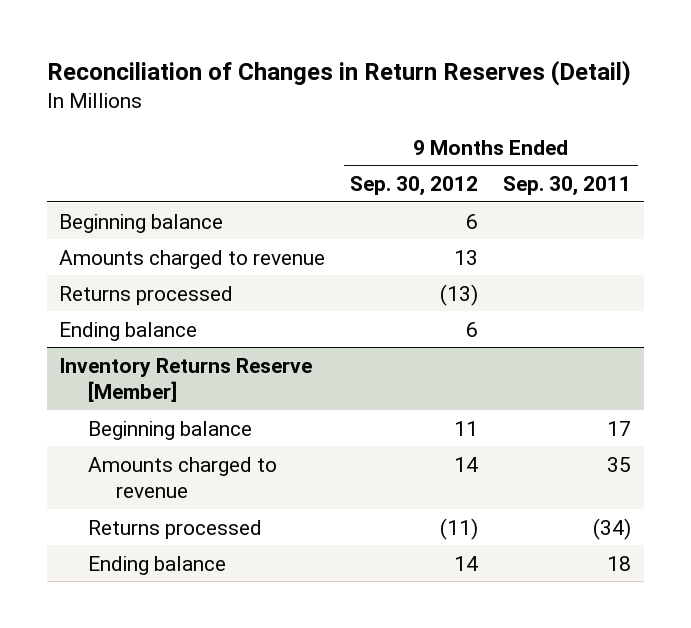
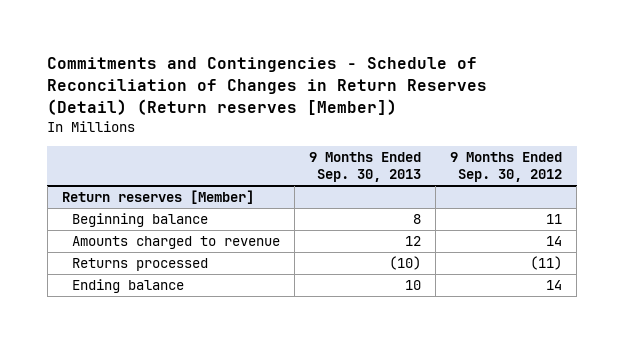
[46,59,631,86] Reconciliation of Changes in Return Reserves (Detail) -> [47,57,488,116] Commitments and Contingencies - Schedule of Reconciliation of Changes in Return Reserves (Detail) (Return reserves [Member])
[503,176,632,197] Sep. 30, 2011 -> none
none -> [309,152,422,183] 9 Months Ended Sep. 30, 2013
[59,213,224,233] Beginning balance -> none
[59,249,326,269] Amounts charged to revenue -> none
[59,285,234,305] Returns processed -> none
[59,321,198,341] Ending balance -> none
[59,357,313,402] Inventory Returns Reserve [Member] -> none
none -> [61,190,254,205] Return reserves [Member]

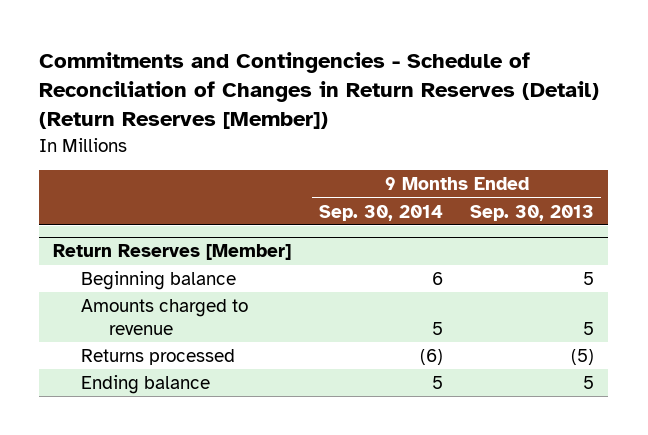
[47,57,488,116] Commitments and Contingencies - Schedule of Reconciliation of Changes in Return Reserves (Detail) (Return reserves [Member]) -> [39,52,600,130] Commitments and Contingencies - Schedule of Reconciliation of Changes in Return Reserves (Detail) (Return Reserves [Member])
[450,152,563,183] 9 Months Ended Sep. 30, 2012 -> none
none -> [318,204,443,221] Sep. 30, 2014
[61,190,254,205] Return reserves [Member] -> [53,244,292,261] Return Reserves [Member]
[413,214,422,225] 8 -> [583,272,595,286] 5
[405,236,422,247] 12 -> [583,321,595,335] 5
[389,256,422,271] (10) -> [571,349,595,366] (5)
[405,280,422,291] 10 -> [583,376,595,390] 5

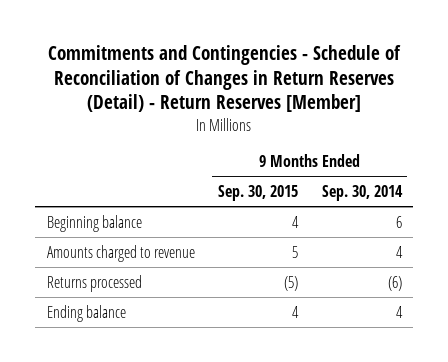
[39,52,600,130] Commitments and Contingencies - Schedule of Reconciliation of Changes in Return Reserves (Detail) (Return Reserves [Member]) -> [48,44,402,113] Commitments and Contingencies - Schedule of Reconciliation of Changes in Return Reserves (Detail) - Return Reserves [Member]
[470,204,595,221] Sep. 30, 2013 -> none
none -> [218,185,299,202] Sep. 30, 2015
[53,244,292,261] Return Reserves [Member] -> none
[431,321,443,335] 5 -> [395,245,403,258] 4
[431,376,443,390] 5 -> [395,305,403,318] 4

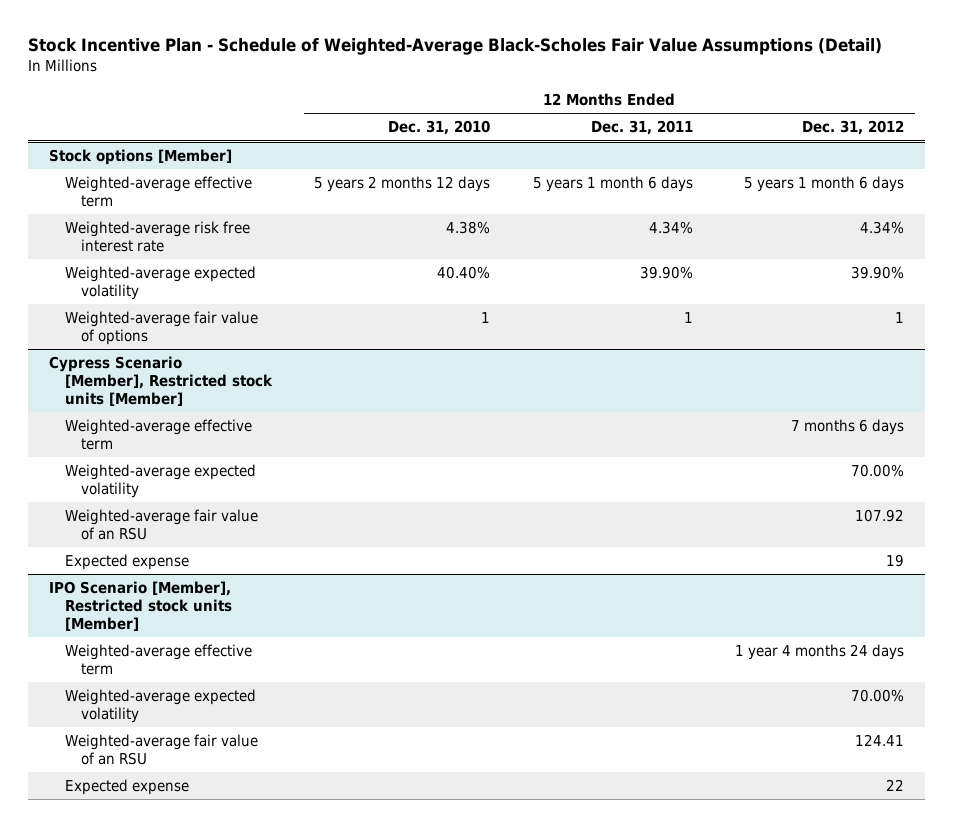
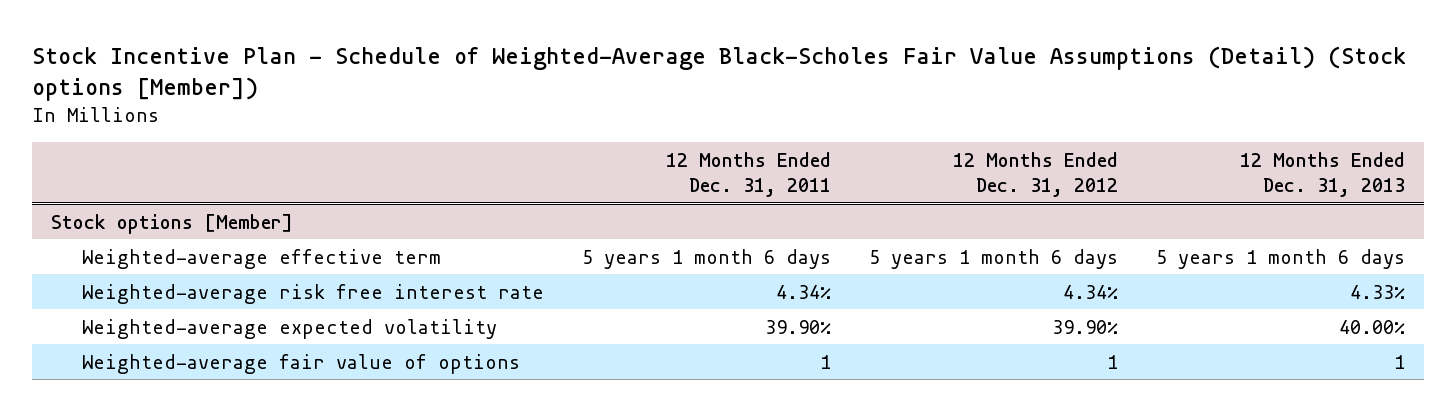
[27,37,882,55] Stock Incentive Plan - Schedule of Weighted-Average Black-Scholes Fair Value Assumptions (Detail) -> [32,45,1407,101] Stock Incentive Plan - Schedule of Weighted-Average Black-Scholes Fair Value Assumptions (Detail) (Stock options [Member])
[388,120,491,136] Dec. 31, 2010 -> none
none -> [1239,151,1405,197] 12 Months Ended Dec. 31, 2013
[49,356,273,406] Cypress Scenario [Member], Restricted stock units [Member] -> none
[64,419,252,450] Weighted-average effective term -> none
[64,464,256,498] Weighted-average expected volatility -> none
[64,509,258,540] Weighted-average fair value of an RSU -> none
[64,554,189,571] Expected expense -> none
[49,581,232,631] IPO Scenario [Member], Restricted stock units [Member] -> none
[64,644,252,675] Weighted-average effective term -> none
[64,689,256,723] Weighted-average expected volatility -> none
[64,734,258,765] Weighted-average fair value of an RSU -> none
[64,779,189,796] Expected expense -> none

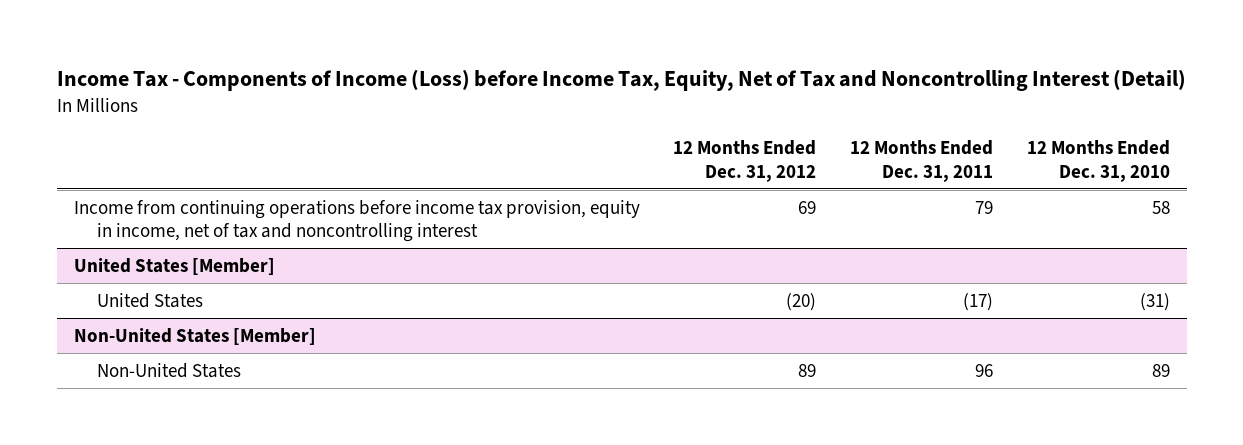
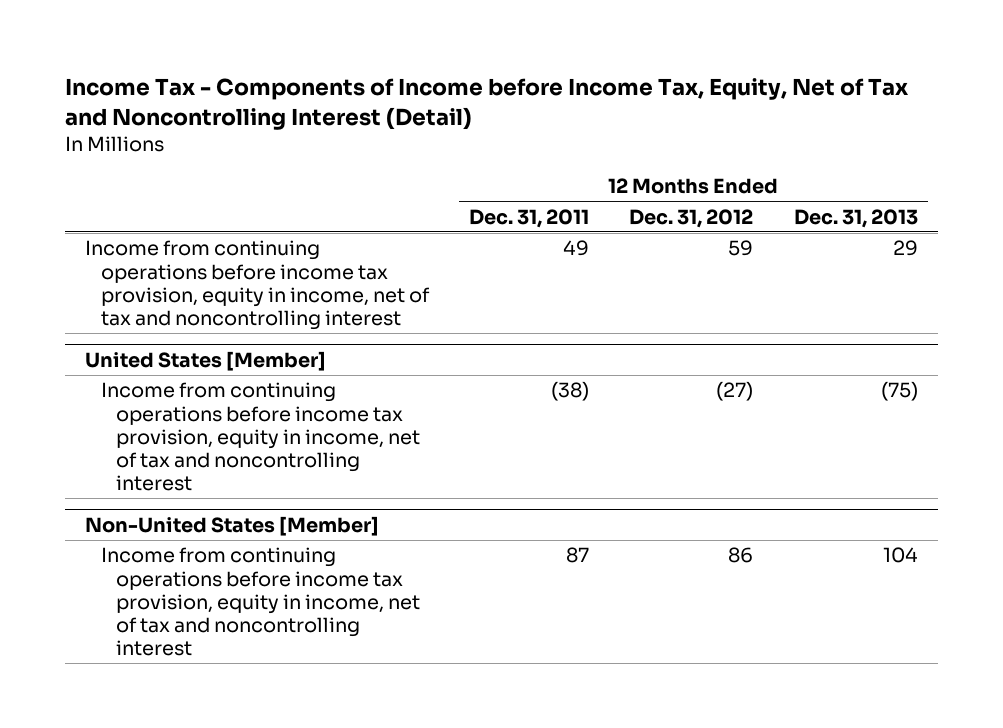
[56,69,1186,92] Income Tax - Components of Income (Loss) before Income Tax, Equity, Net of Tax and Noncontrolling Interest (Detail) -> [65,78,910,131] Income Tax - Components of Income before Income Tax, Equity, Net of Tax and Noncontrolling Interest (Detail)
[1026,140,1170,182] 12 Months Ended Dec. 31, 2010 -> none
none -> [793,208,918,228] Dec. 31, 2013
[798,200,817,214] 69 -> [728,240,754,257] 59
[975,200,994,214] 79 -> [562,240,589,257] 49
[96,292,203,308] United States -> none
none -> [100,382,420,492] Income from continuing operations before income tax provision, equity in income, net of tax and noncontrolling interest
[96,362,241,378] Non-United States -> none
none -> [100,547,420,657] Income from continuing operations before income tax provision, equity in income, net of tax and noncontrolling interest

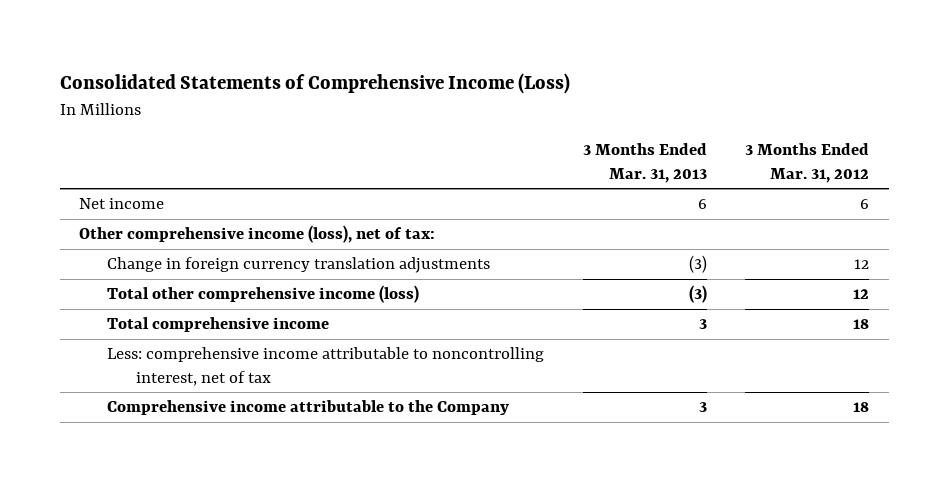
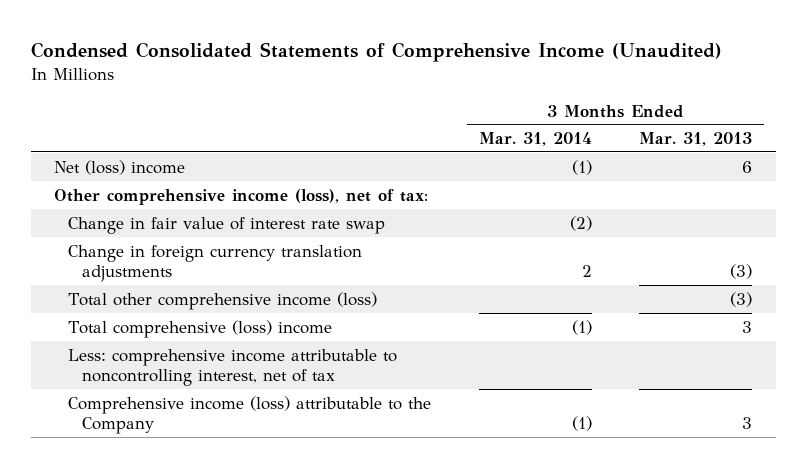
[59,73,570,95] Consolidated Statements of Comprehensive Income (Loss) -> [30,42,722,63] Condensed Consolidated Statements of Comprehensive Income (Unaudited)
[745,143,870,183] 3 Months Ended Mar. 31, 2012 -> none
none -> [478,132,592,147] Mar. 31, 2014
[78,198,164,210] Net income -> [54,159,186,175] Net (loss) income
none -> [68,216,386,234] Change in fair value of interest rate swap
[107,317,330,333] Total comprehensive income -> [68,319,333,338] Total comprehensive (loss) income
[107,400,510,416] Comprehensive income attributable to the Company -> [68,395,432,434] Comprehensive income (loss) attributable to the Company

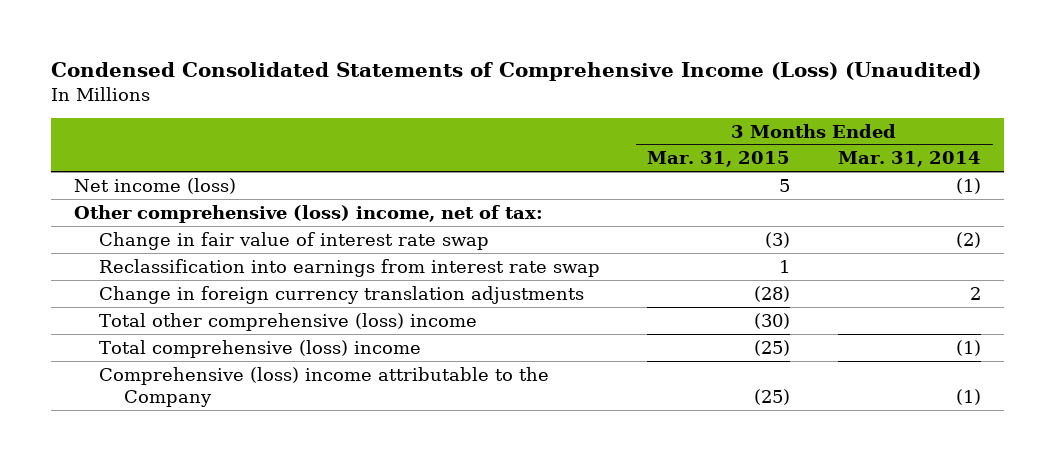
[30,42,722,63] Condensed Consolidated Statements of Comprehensive Income (Unaudited) -> [50,62,981,82] Condensed Consolidated Statements of Comprehensive Income (Loss) (Unaudited)
[639,132,753,147] Mar. 31, 2013 -> none
none -> [647,151,791,168] Mar. 31, 2015
[54,159,186,175] Net (loss) income -> [74,177,237,194] Net income (loss)
[54,188,429,205] Other comprehensive income (loss), net of tax: -> [74,204,544,223] Other comprehensive (loss) income, net of tax:
none -> [99,258,601,277] Reclassification into earnings from interest rate swap
[68,291,378,310] Total other comprehensive income (loss) -> [99,312,478,331] Total other comprehensive (loss) income
[68,348,398,386] Less: comprehensive income attributable to noncontrolling interest, net of tax -> none
[68,395,432,434] Comprehensive income (loss) attributable to the Company -> [99,366,550,408] Comprehensive (loss) income attributable to the Company

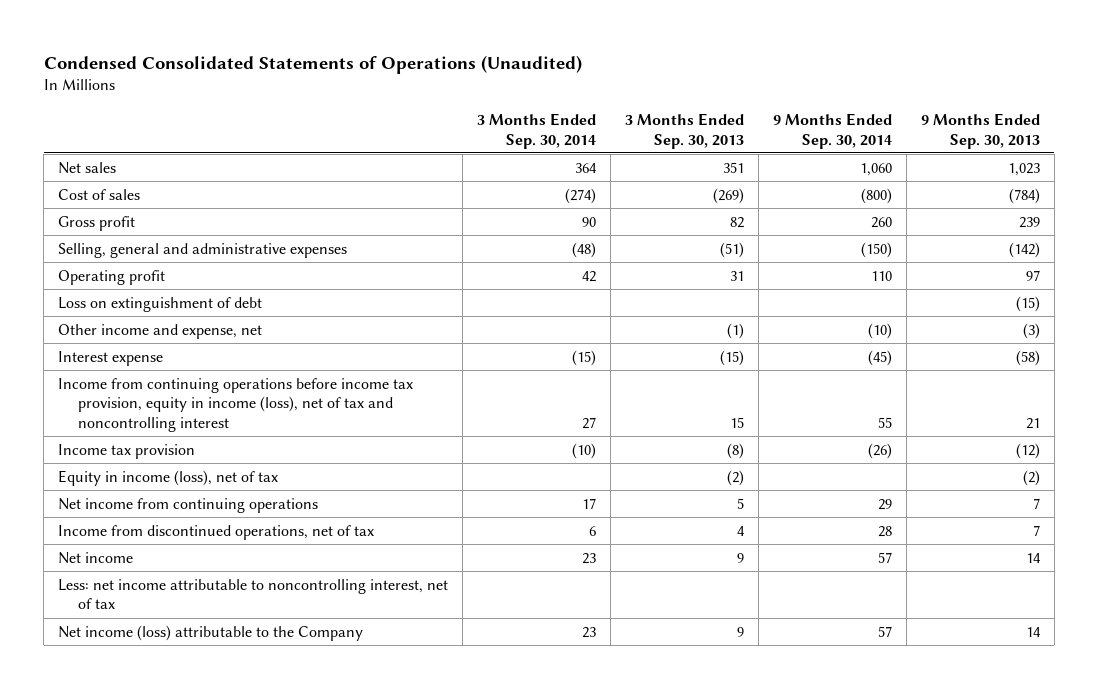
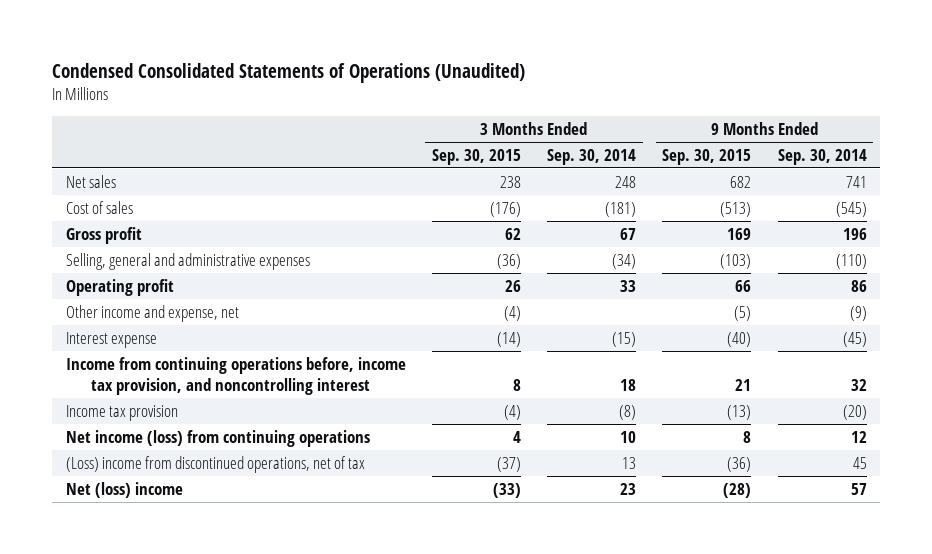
[624,113,744,149] 3 Months Ended Sep. 30, 2013 -> none
[920,113,1040,149] 9 Months Ended Sep. 30, 2013 -> none
none -> [431,148,521,165] Sep. 30, 2015
none -> [662,148,752,165] Sep. 30, 2015
[58,296,263,312] Loss on extinguishment of debt -> none
[574,162,597,173] 364 -> [615,175,637,188] 248
[859,162,892,176] 1,060 -> [845,175,867,188] 741
[564,187,596,204] (274) -> [605,201,637,217] (181)
[860,187,892,204] (800) -> [835,201,867,217] (545)
[581,216,596,227] 90 -> [620,227,637,240] 67
[870,216,892,228] 260 -> [842,227,867,240] 196
[571,241,596,258] (48) -> [612,253,637,269] (34)
[860,241,892,258] (150) -> [835,253,867,269] (110)
[581,270,596,282] 42 -> [620,279,637,292] 33
[870,270,892,281] 110 -> [850,279,867,292] 86
[867,322,892,339] (10) -> [849,305,867,321] (9)
[58,469,279,486] Equity in income (loss), net of tax -> none
[58,578,449,610] Less: net income attributable to noncontrolling interest, net of tax -> none
[58,624,364,641] Net income (loss) attributable to the Company -> none
[58,377,414,432] Income from continuing operations before income tax provision, equity in income (loss), net of tax and noncontrolling interest -> [65,356,406,395] Income from continuing operations before, income tax provision, and noncontrolling interest
[581,416,596,429] 27 -> [620,378,637,391] 18
[877,416,892,428] 55 -> [850,378,867,391] 32
[571,442,596,459] (10) -> [619,404,637,420] (8)
[867,442,892,459] (26) -> [842,404,867,420] (20)
[58,497,319,513] Net income from continuing operations -> [65,429,370,447] Net income (loss) from continuing operations
[581,497,596,509] 17 -> [620,430,637,443] 10
[877,498,892,510] 29 -> [850,430,867,443] 12
[58,524,375,540] Income from discontinued operations, net of tax -> [65,455,365,473] (Loss) income from discontinued operations, net of tax
[588,525,596,536] 6 -> [622,456,637,469] 13
[877,525,892,537] 28 -> [852,456,867,469] 45
[58,551,134,564] Net income -> [65,481,183,498] Net (loss) income

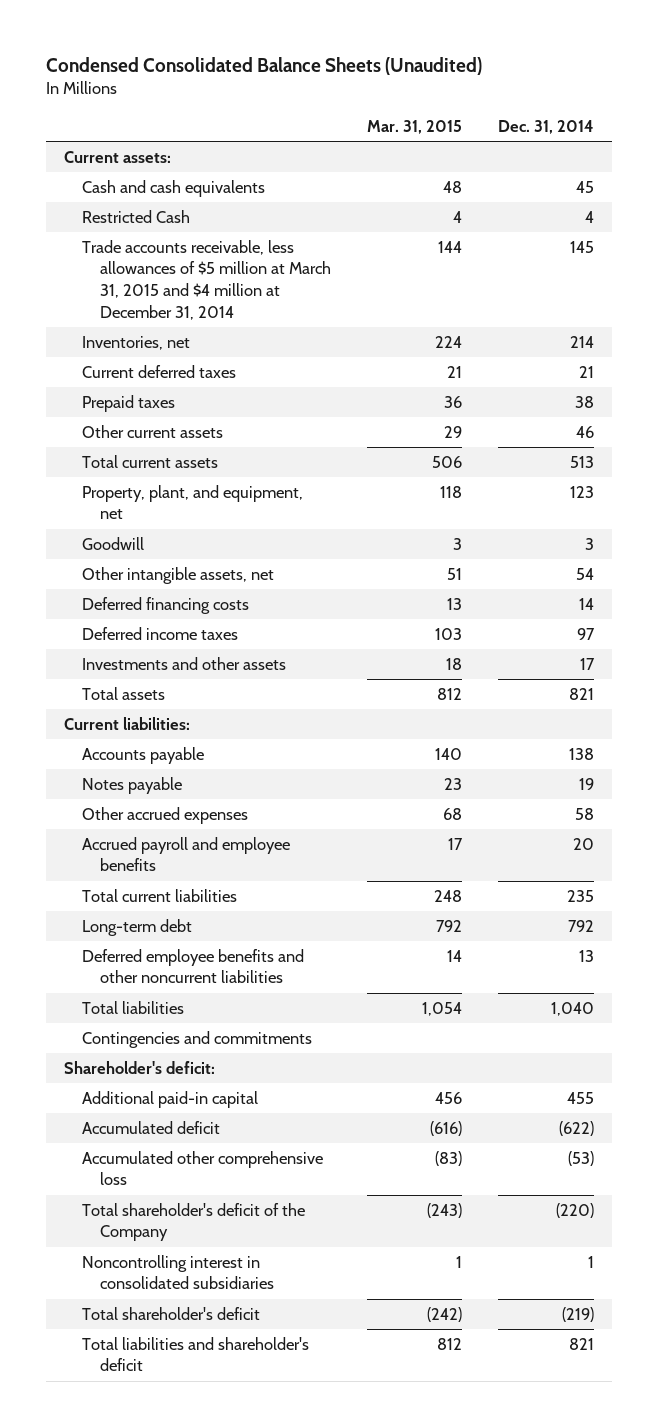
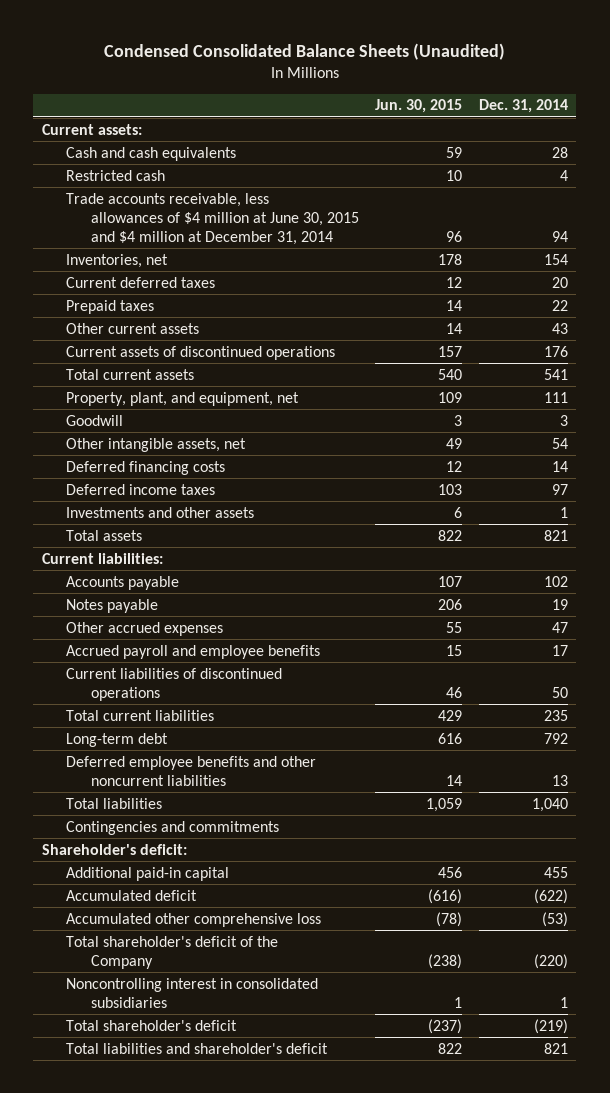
[366,119,462,134] Mar. 31, 2015 -> none
none -> [375,99,463,114] Jun. 30, 2015
[576,180,595,193] 45 -> [551,146,568,158] 28
[81,209,190,223] Restricted Cash -> [66,169,166,181] Restricted cash
[81,239,331,320] Trade accounts receivable, less allowances of $5 million at March 31, 2015 and $4 million at December 31, 2014 -> [66,192,359,245] Trade accounts receivable, less allowances of $4 million at June 30, 2015 and $4 million at December 31, 2014
[570,240,595,253] 145 -> [551,230,568,242] 94
[570,335,595,348] 214 -> [543,253,568,265] 154
[579,365,595,378] 21 -> [551,276,568,288] 20
[575,395,595,408] 38 -> [551,299,568,311] 22
[576,425,595,438] 46 -> [551,322,568,334] 43
none -> [66,345,336,360] Current assets of discontinued operations
[570,455,595,468] 513 -> [543,368,568,380] 541
[570,485,595,498] 123 -> [543,391,568,403] 111
[580,657,596,670] 17 -> [559,506,568,518] 1
[569,747,595,760] 138 -> [543,575,568,587] 102
[575,807,595,820] 58 -> [551,621,568,633] 47
[573,837,595,850] 20 -> [551,644,568,656] 17
none -> [66,667,283,701] Current liabilities of discontinued operations

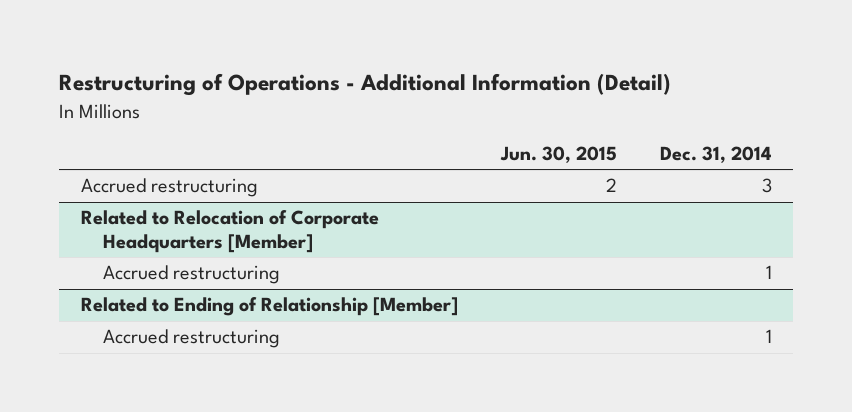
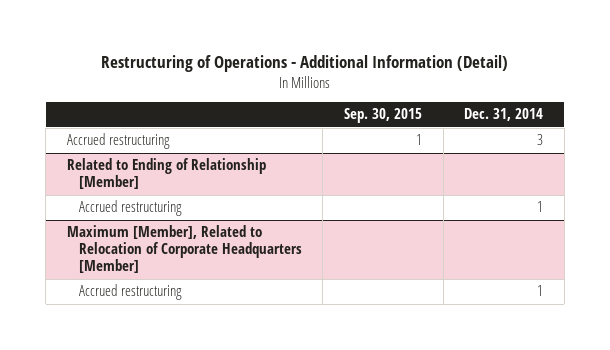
[499,146,617,164] Jun. 30, 2015 -> none
none -> [344,108,423,124] Sep. 30, 2015
[80,210,379,254] Related to Relocation of Corporate Headquarters [Member] -> none
[103,265,281,285] Accrued restructuring -> none
none -> [66,225,302,274] Maximum [Member], Related to Relocation of Corporate Headquarters [Member]
none -> [78,284,182,301] Accrued restructuring

